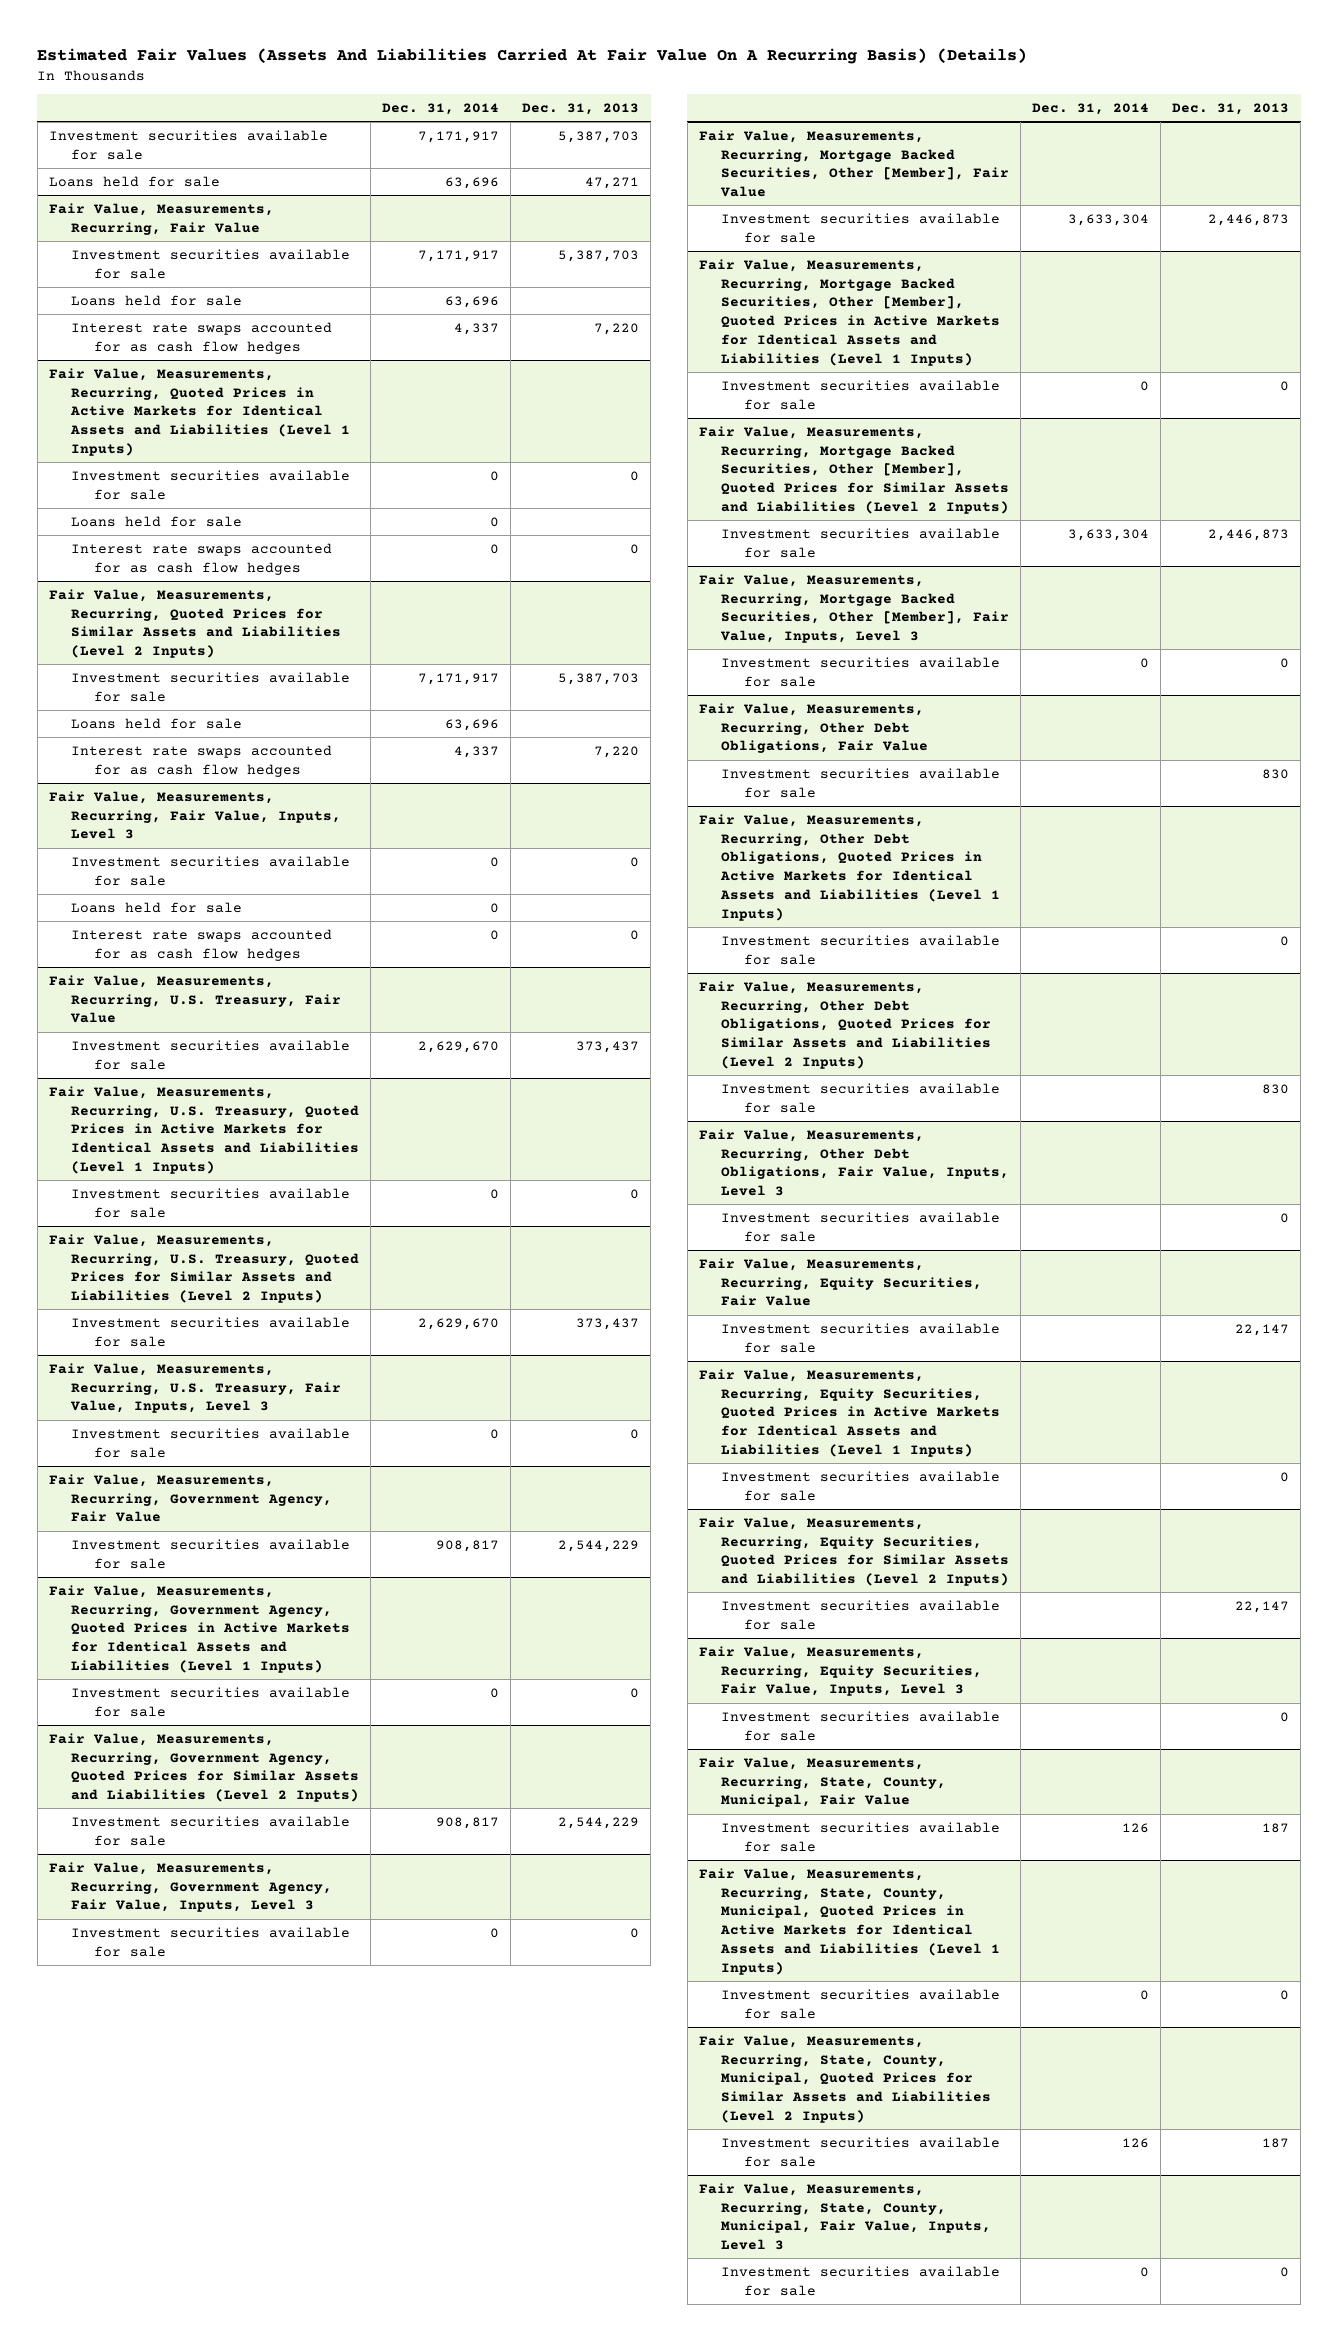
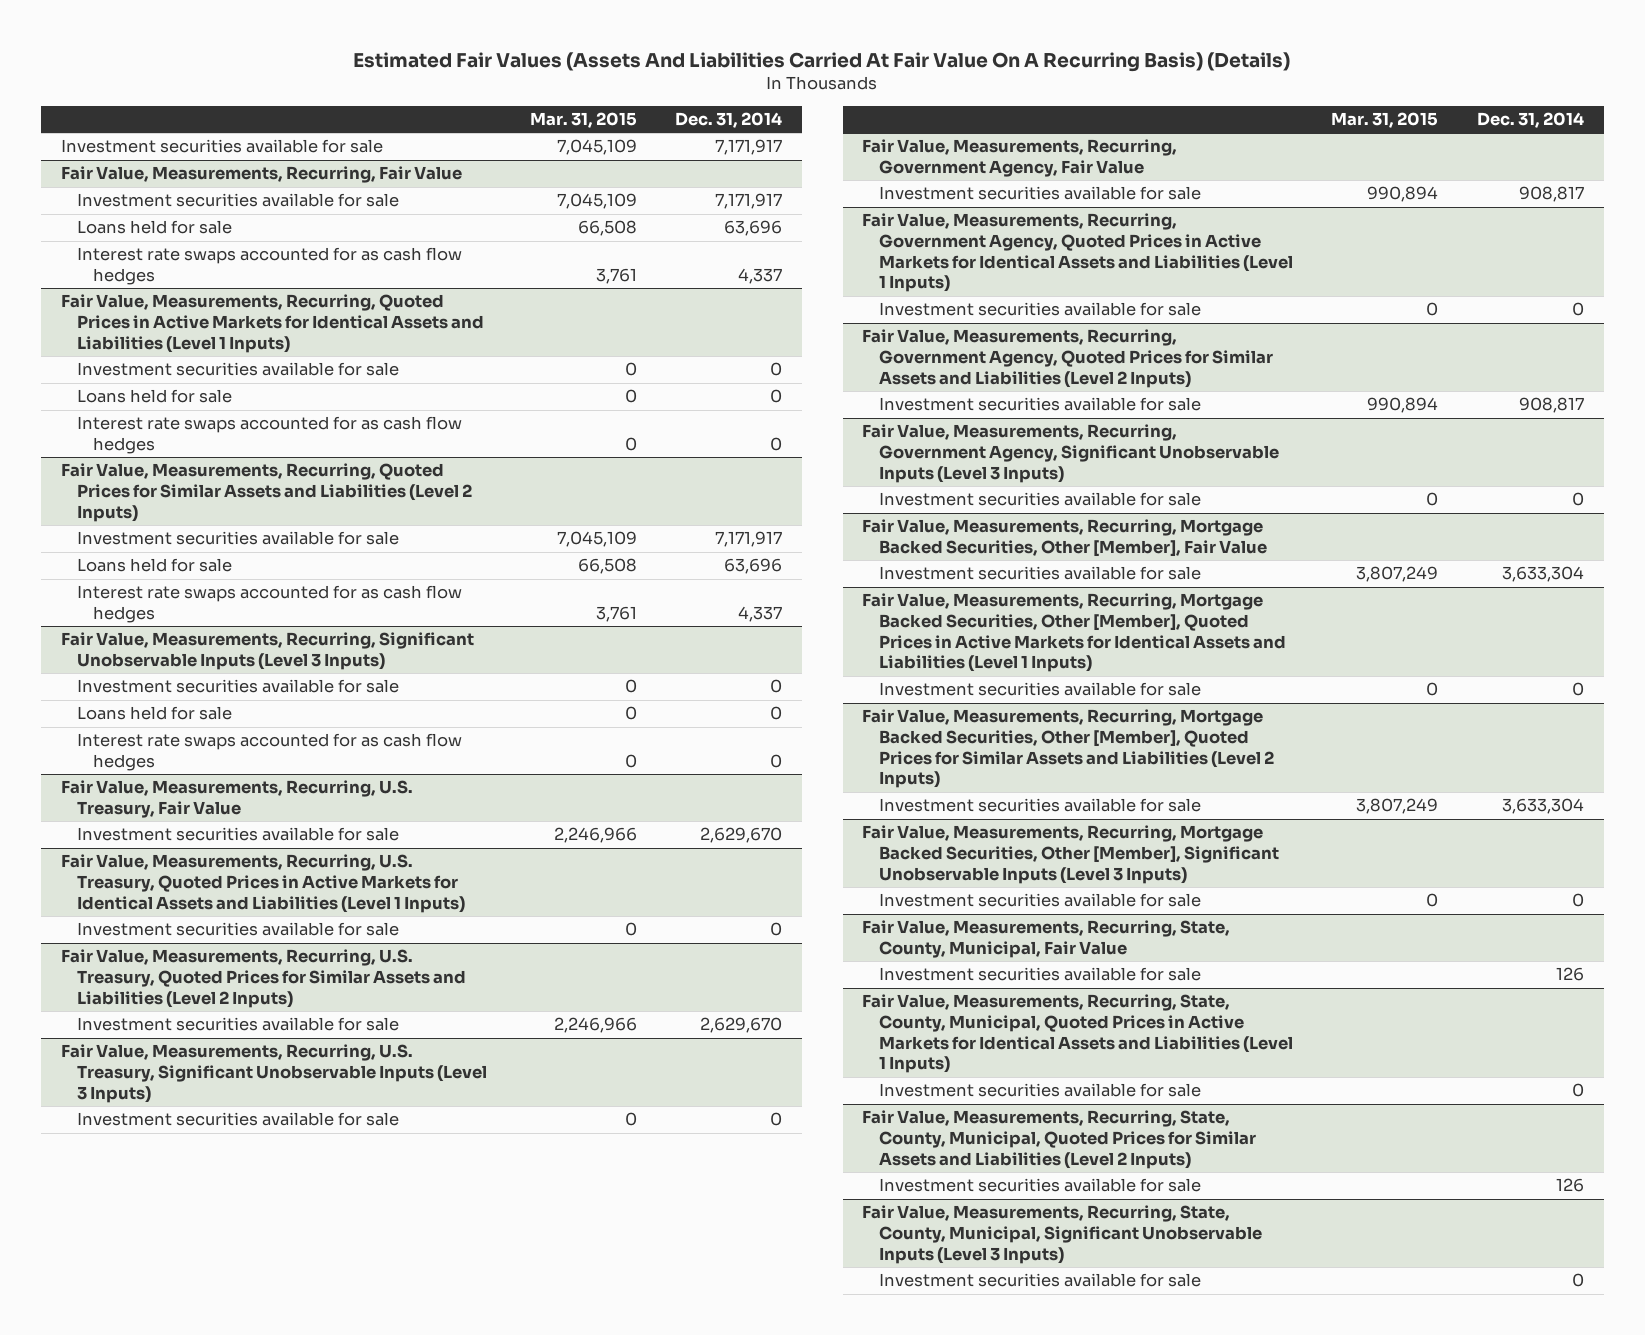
[522,102,640,115] Dec. 31, 2013 -> none
none -> [529,112,637,129] Mar. 31, 2015
[48,175,220,187] Loans held for sale -> none
[48,790,342,840] Fair Value, Measurements, Recurring, Fair Value, Inputs, Level 3 -> [60,632,474,671] Fair Value, Measurements, Recurring, Significant Unobservable Inputs (Level 3 Inputs)
[48,1362,342,1414] Fair Value, Measurements, Recurring, U.S. Treasury, Fair Value, Inputs, Level 3 -> [60,1044,487,1103] Fair Value, Measurements, Recurring, U.S. Treasury, Significant Unobservable Inputs (Level 3 Inputs)
[48,1861,333,1913] Fair Value, Measurements, Recurring, Government Agency, Fair Value, Inputs, Level 3 -> [862,424,1279,483] Fair Value, Measurements, Recurring, Government Agency, Significant Unobservable Inputs (Level 3 Inputs)
[698,573,1010,644] Fair Value, Measurements, Recurring, Mortgage Backed Securities, Other [Member], Fair Value, Inputs, Level 3 -> [862,825,1279,884] Fair Value, Measurements, Recurring, Mortgage Backed Securities, Other [Member], Significant Unobservable Inputs (Level 3 Inputs)
[698,702,929,754] Fair Value, Measurements, Recurring, Other Debt Obligations, Fair Value -> none
[721,767,1001,798] Investment securities available for sale -> none
[698,813,1001,921] Fair Value, Measurements, Recurring, Other Debt Obligations, Quoted Prices in Active Markets for Identical Assets and Liabilities (Level 1 Inputs) -> none
[721,934,1001,965] Investment securities available for sale -> none
[698,980,992,1069] Fair Value, Measurements, Recurring, Other Debt Obligations, Quoted Prices for Similar Assets and Liabilities (Level 2 Inputs) -> none
[721,1082,1001,1113] Investment securities available for sale -> none
[698,1128,1010,1197] Fair Value, Measurements, Recurring, Other Debt Obligations, Fair Value, Inputs, Level 3 -> none
[721,1211,1001,1242] Investment securities available for sale -> none
[698,1257,983,1307] Fair Value, Measurements, Recurring, Equity Securities, Fair Value -> none
[721,1322,1001,1353] Investment securities available for sale -> none
[698,1368,1001,1457] Fair Value, Measurements, Recurring, Equity Securities, Quoted Prices in Active Markets for Identical Assets and Liabilities (Level 1 Inputs) -> none
[721,1470,1001,1501] Investment securities available for sale -> none
[698,1516,1010,1587] Fair Value, Measurements, Recurring, Equity Securities, Quoted Prices for Similar Assets and Liabilities (Level 2 Inputs) -> none
[721,1599,1001,1630] Investment securities available for sale -> none
[698,1645,983,1697] Fair Value, Measurements, Recurring, Equity Securities, Fair Value, Inputs, Level 3 -> none
[721,1710,1001,1741] Investment securities available for sale -> none
[698,2182,992,2251] Fair Value, Measurements, Recurring, State, County, Municipal, Fair Value, Inputs, Level 3 -> [862,1205,1262,1264] Fair Value, Measurements, Recurring, State, County, Municipal, Significant Unobservable Inputs (Level 3 Inputs)

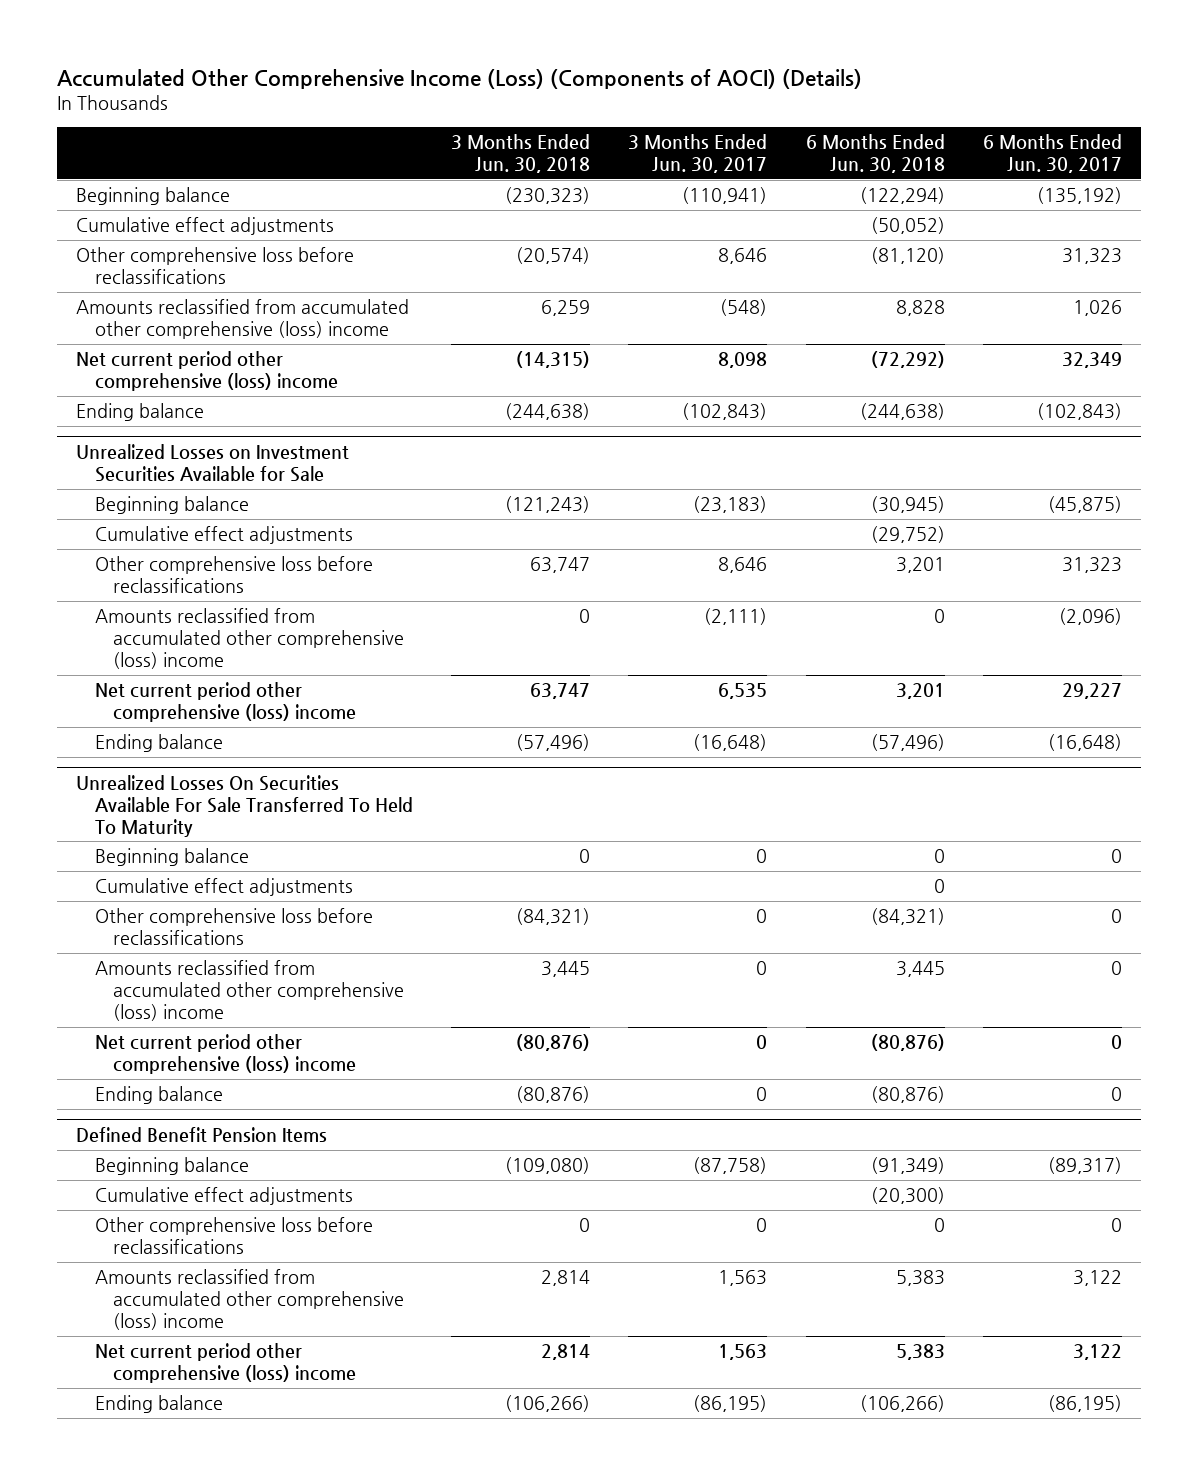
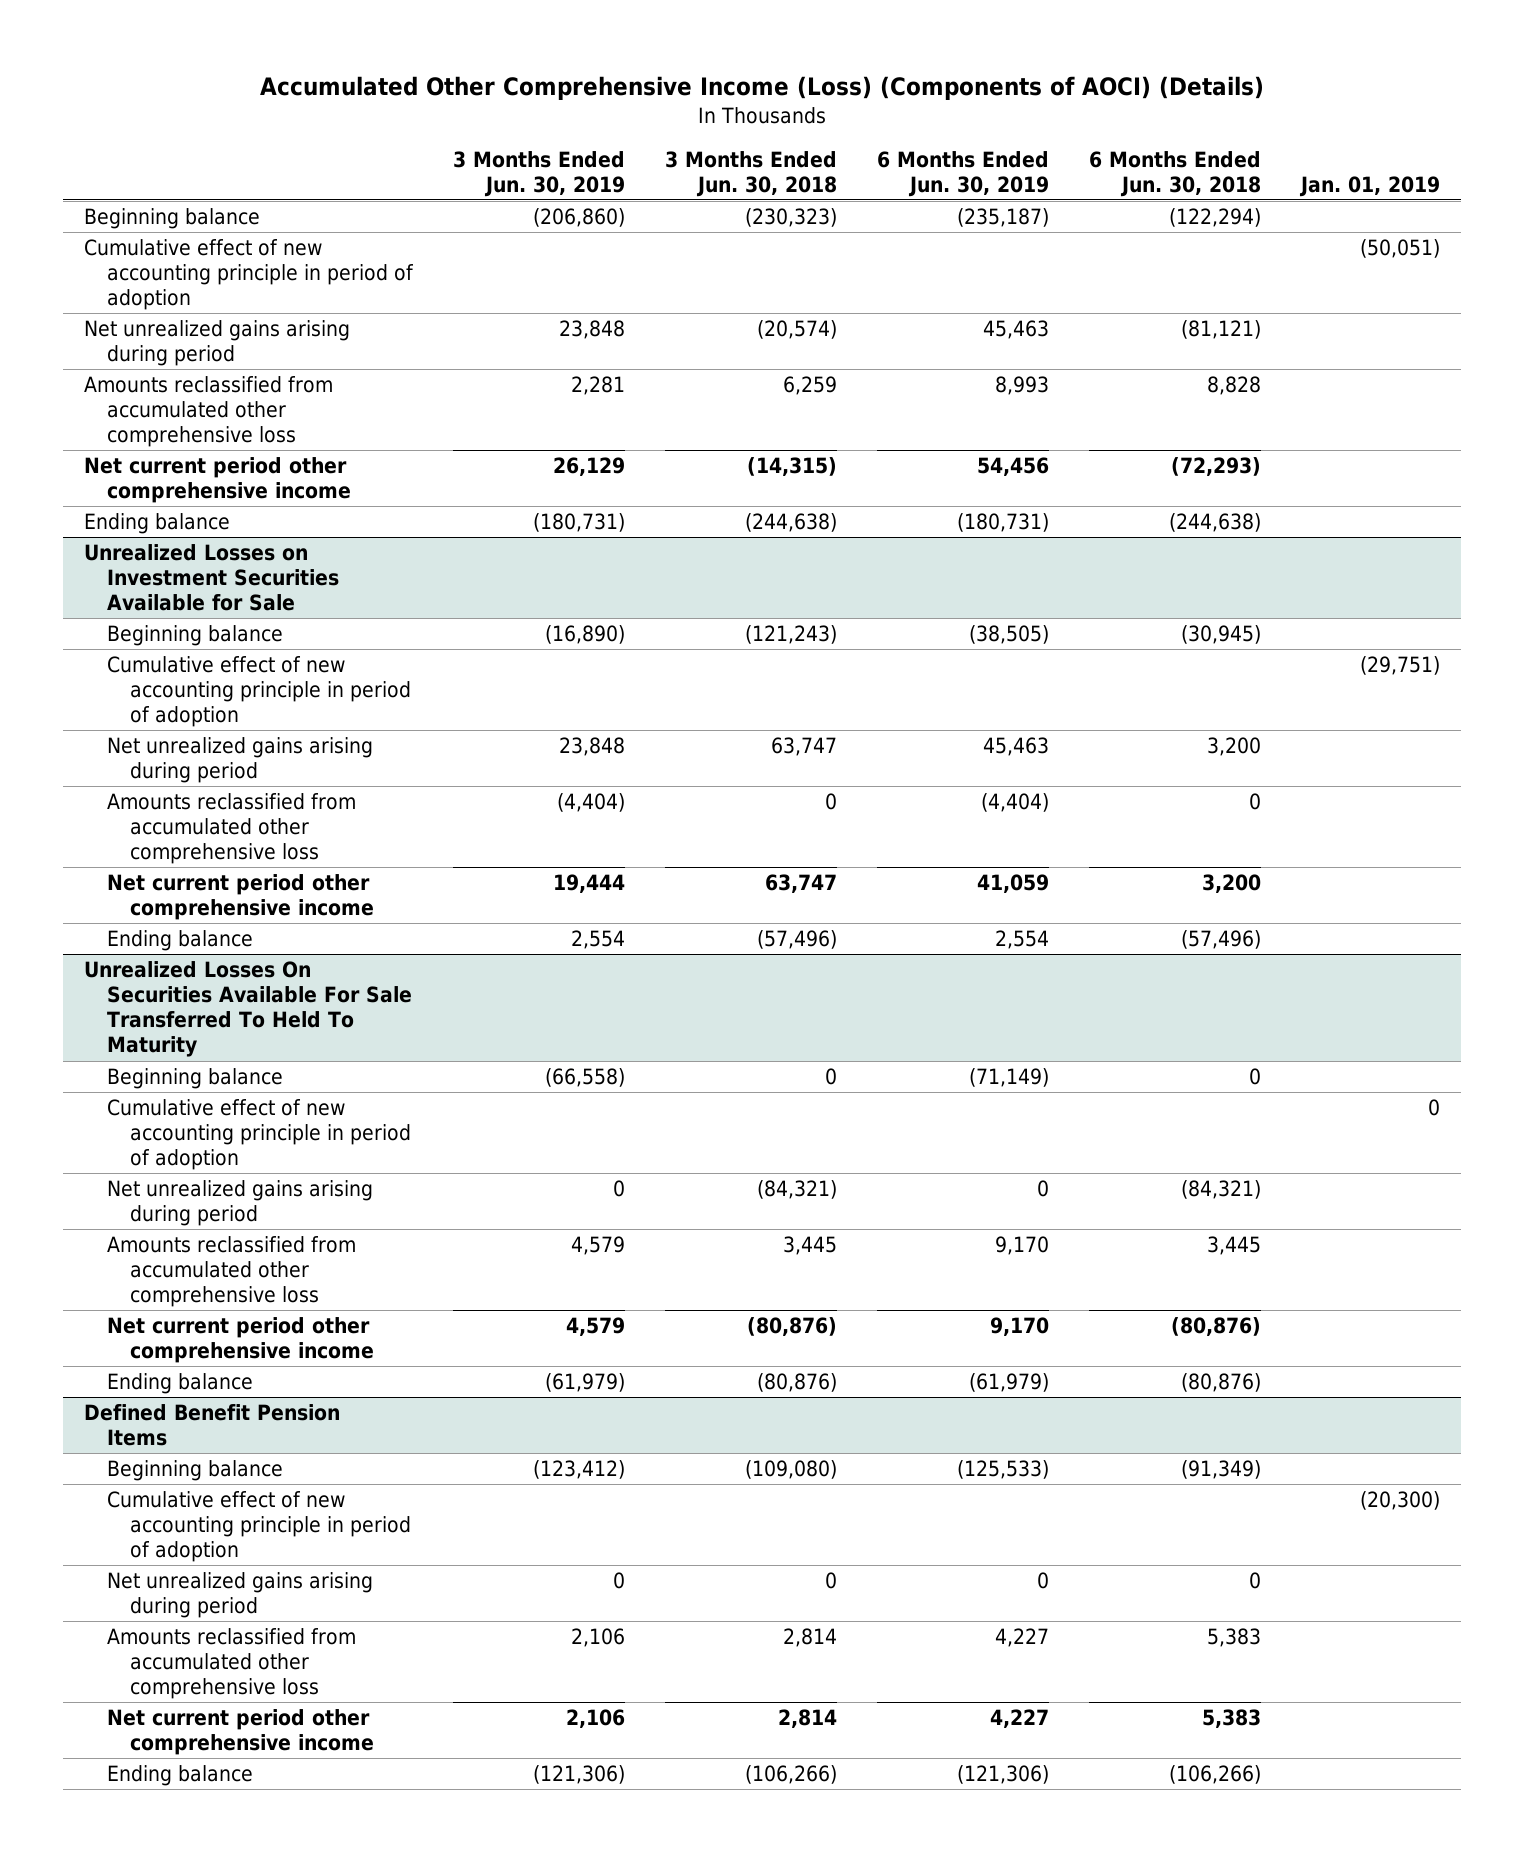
[628,134,768,173] 3 Months Ended Jun. 30, 2017 -> none
[982,134,1122,173] 6 Months Ended Jun. 30, 2017 -> none
none -> [453,150,626,197] 3 Months Ended Jun. 30, 2019
none -> [877,150,1050,197] 6 Months Ended Jun. 30, 2019
none -> [1299,175,1441,197] Jan. 01, 2019
[76,217,335,236] Cumulative effect adjustments -> none
[76,247,355,285] Other comprehensive loss before reclassifications -> none
none -> [83,239,414,311] Cumulative effect of new accounting principle in period of adoption
none -> [83,320,350,367] Net unrealized gains arising during period
[76,299,410,340] Amounts reclassified from accumulated other comprehensive (loss) income -> [83,376,333,448] Amounts reclassified from accumulated other comprehensive loss
[76,351,338,392] Net current period other comprehensive (loss) income -> [83,457,351,504] Net current period other comprehensive income
[870,351,945,369] (72,292) -> [1171,457,1262,477] (72,293)
[94,526,353,545] Cumulative effect adjustments -> none
[94,556,373,594] Other comprehensive loss before reclassifications -> none
none -> [106,656,412,728] Cumulative effect of new accounting principle in period of adoption
none -> [106,737,373,784] Net unrealized gains arising during period
[94,608,404,669] Amounts reclassified from accumulated other comprehensive (loss) income -> [106,793,356,865] Amounts reclassified from accumulated other comprehensive loss
[94,682,356,723] Net current period other comprehensive (loss) income -> [106,874,375,921] Net current period other comprehensive income
[895,683,945,700] 3,201 -> [1202,874,1262,894] 3,200
[94,878,353,897] Cumulative effect adjustments -> none
none -> [106,1099,412,1171] Cumulative effect of new accounting principle in period of adoption
[94,908,373,946] Other comprehensive loss before reclassifications -> [106,1180,373,1227] Net unrealized gains arising during period
[94,960,404,1021] Amounts reclassified from accumulated other comprehensive (loss) income -> [106,1236,356,1308] Amounts reclassified from accumulated other comprehensive loss
[94,1034,356,1075] Net current period other comprehensive (loss) income -> [106,1317,375,1364] Net current period other comprehensive income
[94,1187,353,1206] Cumulative effect adjustments -> none
none -> [106,1491,412,1563] Cumulative effect of new accounting principle in period of adoption
[94,1217,373,1255] Other comprehensive loss before reclassifications -> [106,1572,373,1619] Net unrealized gains arising during period
[94,1269,404,1330] Amounts reclassified from accumulated other comprehensive (loss) income -> [106,1628,356,1700] Amounts reclassified from accumulated other comprehensive loss
[94,1343,356,1384] Net current period other comprehensive (loss) income -> [106,1709,375,1756] Net current period other comprehensive income

